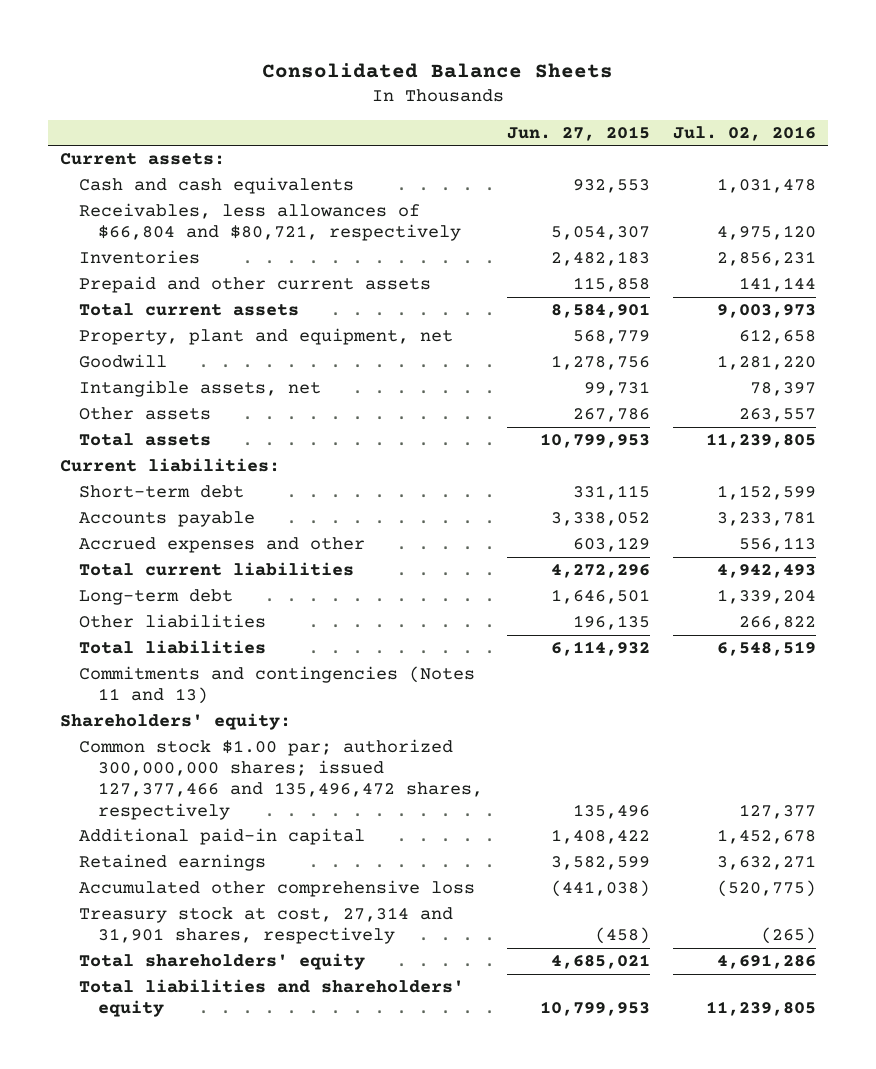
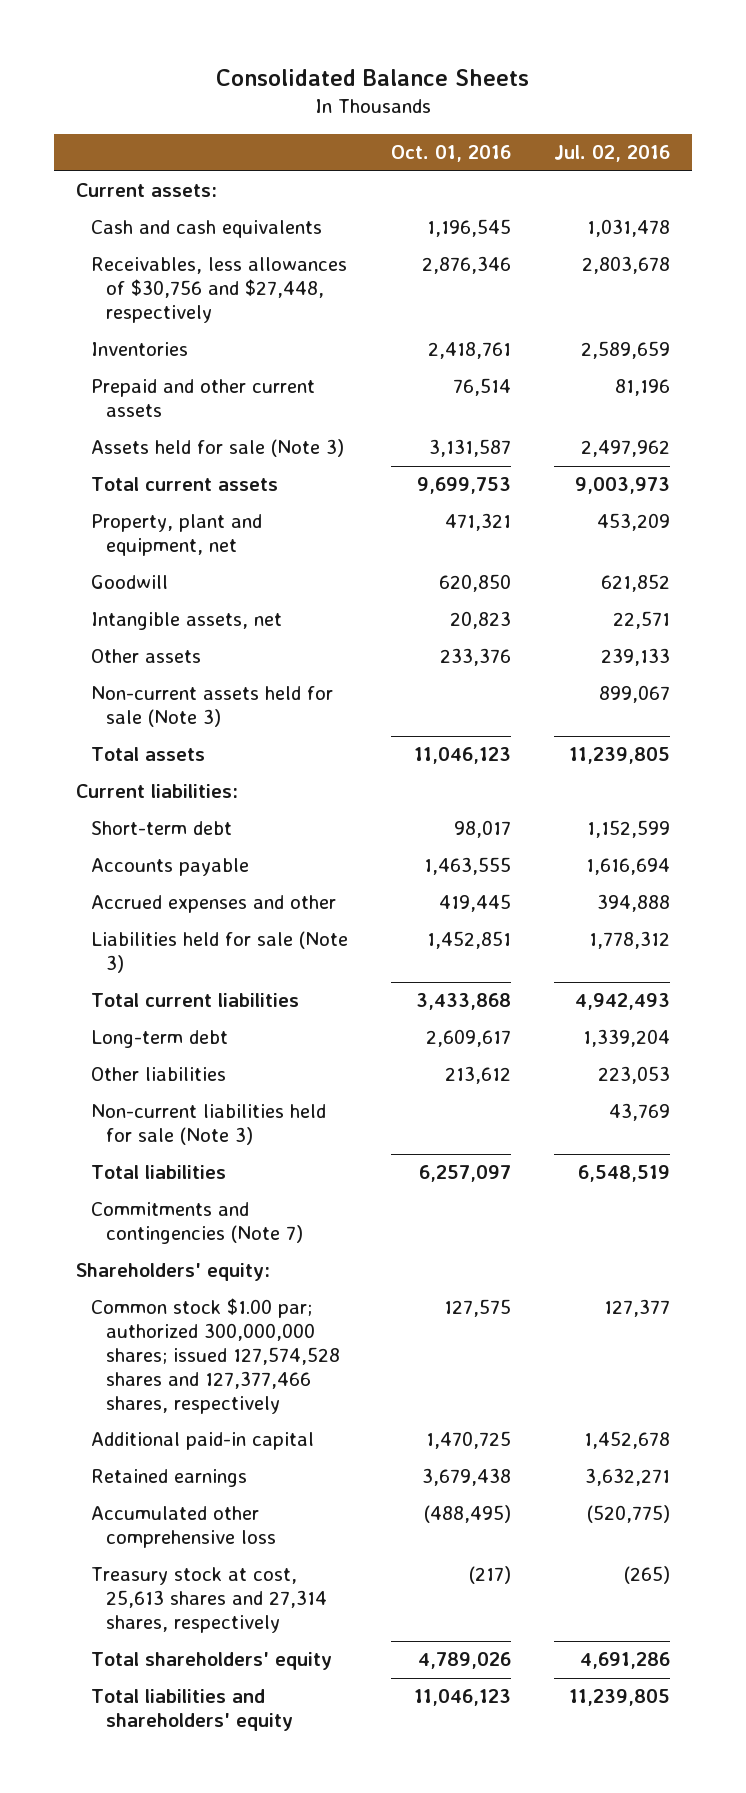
[506,125,650,141] Jun. 27, 2015 -> none
none -> [391,145,512,163] Oct. 01, 2016
[79,203,462,242] Receivables, less allowances of $66,804 and $80,721, respectively -> [91,257,348,324] Receivables, less allowances of $30,756 and $27,448, respectively
[717,225,817,241] 4,975,120 -> [582,256,671,275] 2,803,678
[717,251,817,267] 2,856,231 -> [581,341,671,360] 2,589,659
[739,277,817,293] 141,144 -> [615,379,671,397] 81,196
none -> [91,439,345,458] Assets held for sale (Note 3)
[739,329,817,345] 612,658 -> [597,513,671,532] 453,209
[717,355,817,371] 1,281,220 -> [601,574,671,593] 621,852
[750,382,817,397] 78,397 -> [613,611,671,630] 22,571
[739,408,817,423] 263,557 -> [601,648,671,667] 239,133
none -> [91,686,334,728] Non-current assets held for sale (Note 3)
[717,511,817,527] 3,233,781 -> [586,858,671,876] 1,616,694
[739,537,817,553] 556,113 -> [597,894,671,913] 394,888
none -> [91,931,349,974] Liabilities held for sale (Note 3)
[739,616,817,631] 266,822 -> [598,1066,671,1085] 223,053
none -> [91,1104,327,1146] Non-current liabilities held for sale (Note 3)
[79,666,476,705] Commitments and contingencies (Notes 11 and 13) -> [91,1202,304,1245] Commitments and contingencies (Note 7)
[79,739,484,820] Common stock $1.00 par; authorized 300,000,000 shares; issued 127,377,466 and 135,496,472 shares, respectively -> [91,1298,341,1414] Common stock $1.00 par; authorized 300,000,000 shares; issued 127,574,528 shares and 127,377,466 shares, respectively
[79,907,454,945] Treasury stock at cost, 27,314 and 31,901 shares, respectively -> [91,1567,328,1634] Treasury stock at cost, 25,613 shares and 27,314 shares, respectively

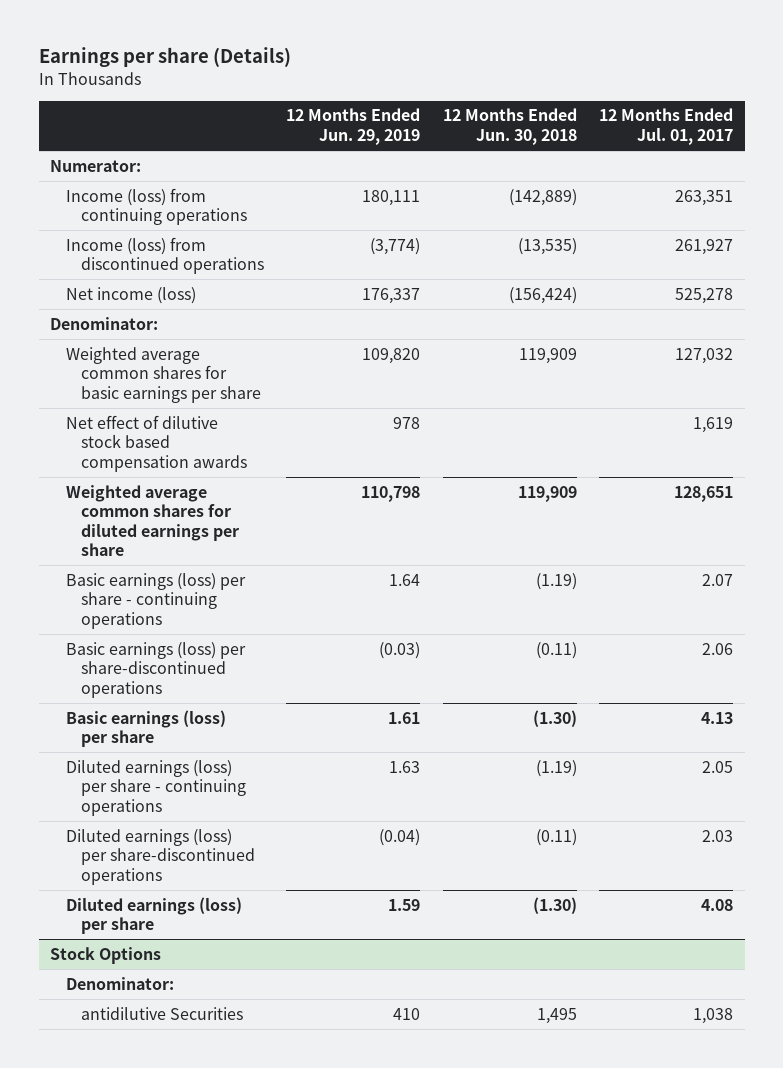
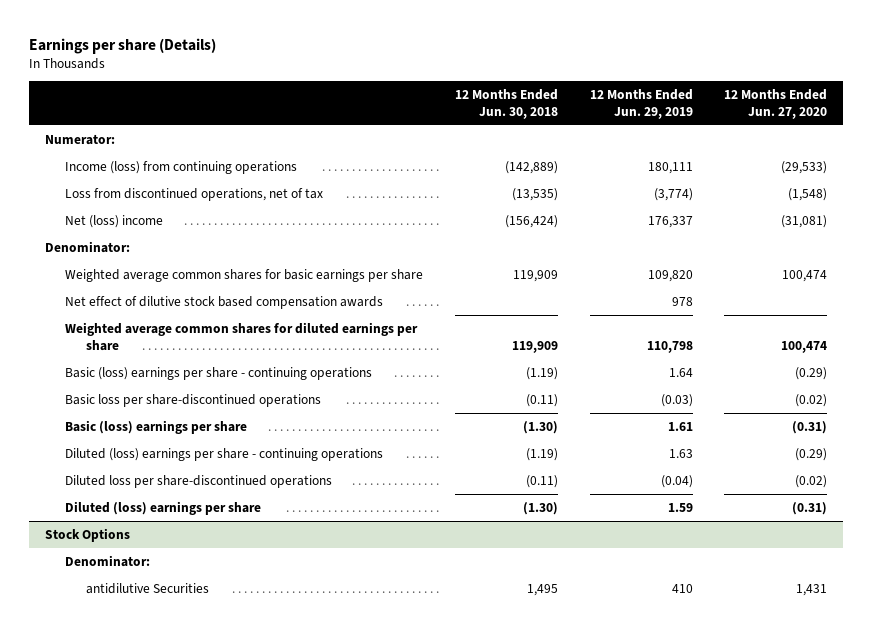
[599,108,734,146] 12 Months Ended Jul. 01, 2017 -> none
none -> [724,88,828,119] 12 Months Ended Jun. 27, 2020
[65,236,265,275] Income (loss) from discontinued operations -> [65,187,324,201] Loss from discontinued operations, net of tax
[65,286,196,304] Net income (loss) -> [65,214,164,228] Net (loss) income
[65,572,246,629] Basic earnings (loss) per share - continuing operations -> [65,366,373,380] Basic (loss) earnings per share - continuing operations
[65,641,246,698] Basic earnings (loss) per share-discontinued operations -> [65,393,322,407] Basic loss per share-discontinued operations
[65,709,226,748] Basic earnings (loss) per share -> [65,419,248,434] Basic (loss) earnings per share
[65,759,247,816] Diluted earnings (loss) per share - continuing operations -> [65,447,384,461] Diluted (loss) earnings per share - continuing operations
[65,828,256,885] Diluted earnings (loss) per share-discontinued operations -> [65,474,333,488] Diluted loss per share-discontinued operations
[65,896,242,935] Diluted earnings (loss) per share -> [65,500,262,515] Diluted (loss) earnings per share

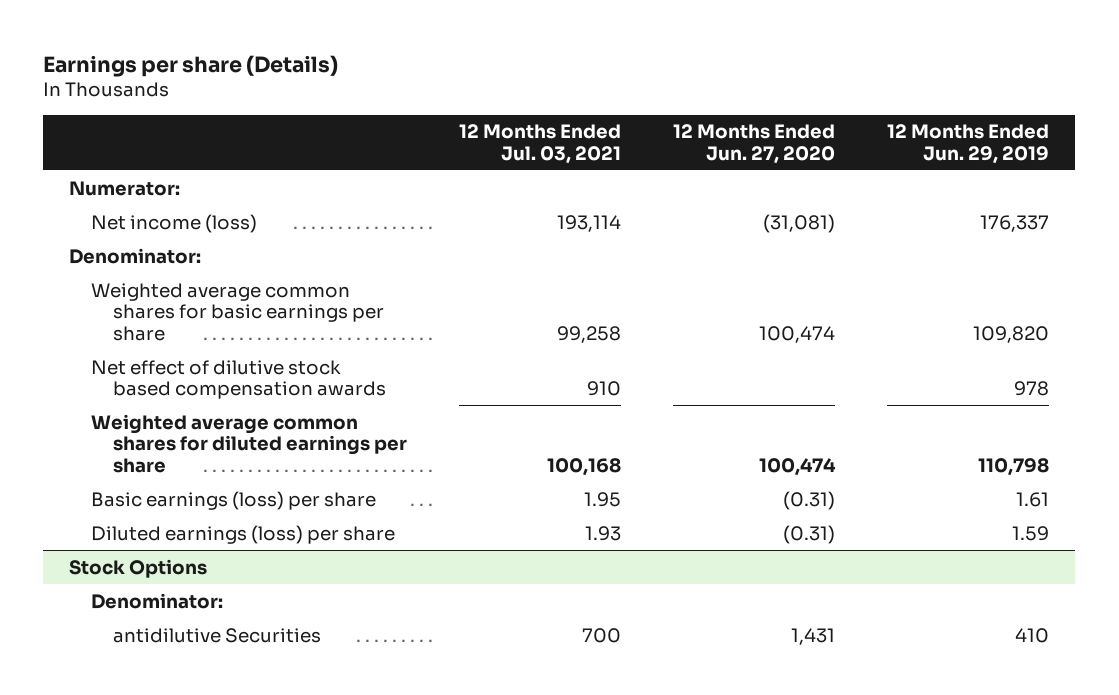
[454,88,558,119] 12 Months Ended Jun. 30, 2018 -> none
none -> [459,124,622,164] 12 Months Ended Jul. 03, 2021
[65,160,298,174] Income (loss) from continuing operations -> none
[65,187,324,201] Loss from discontinued operations, net of tax -> none
[65,214,164,228] Net (loss) income -> [91,213,258,233] Net income (loss)
[65,366,373,380] Basic (loss) earnings per share - continuing operations -> none
[65,393,322,407] Basic loss per share-discontinued operations -> none
[65,447,384,461] Diluted (loss) earnings per share - continuing operations -> none
[65,474,333,488] Diluted loss per share-discontinued operations -> none
[65,419,248,434] Basic (loss) earnings per share -> [91,490,377,510] Basic earnings (loss) per share
[65,500,262,515] Diluted (loss) earnings per share -> [91,524,396,544] Diluted earnings (loss) per share

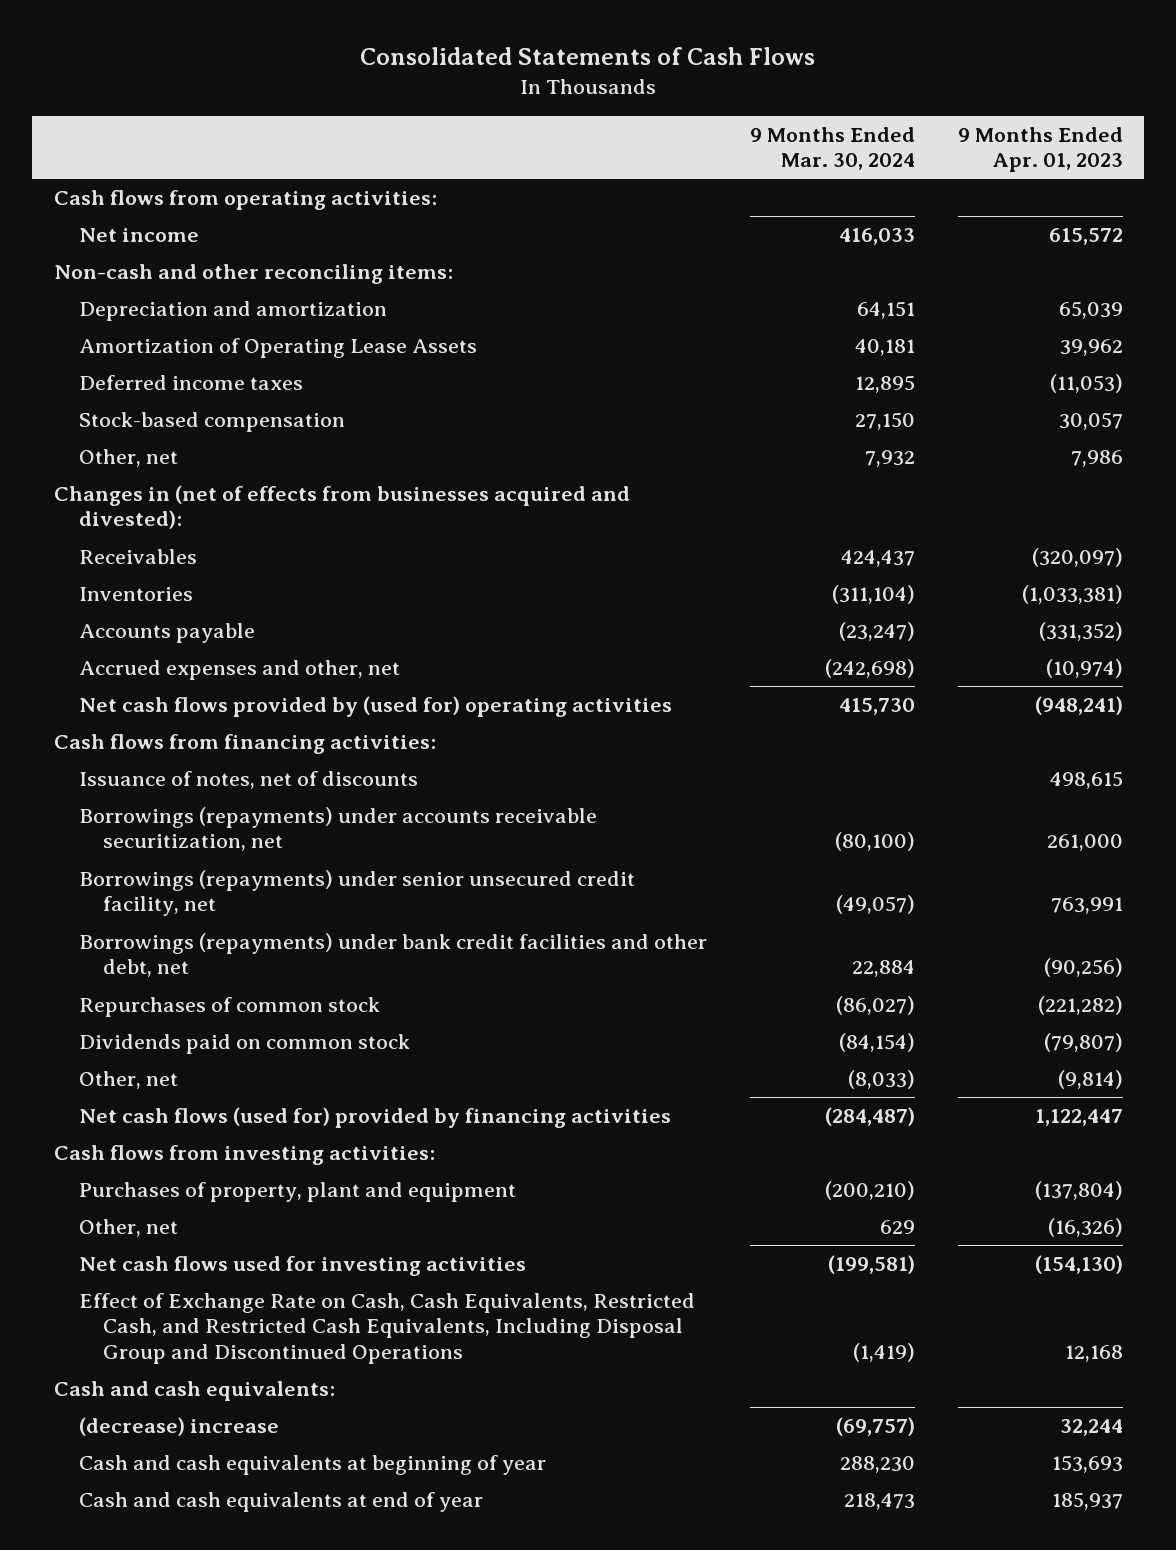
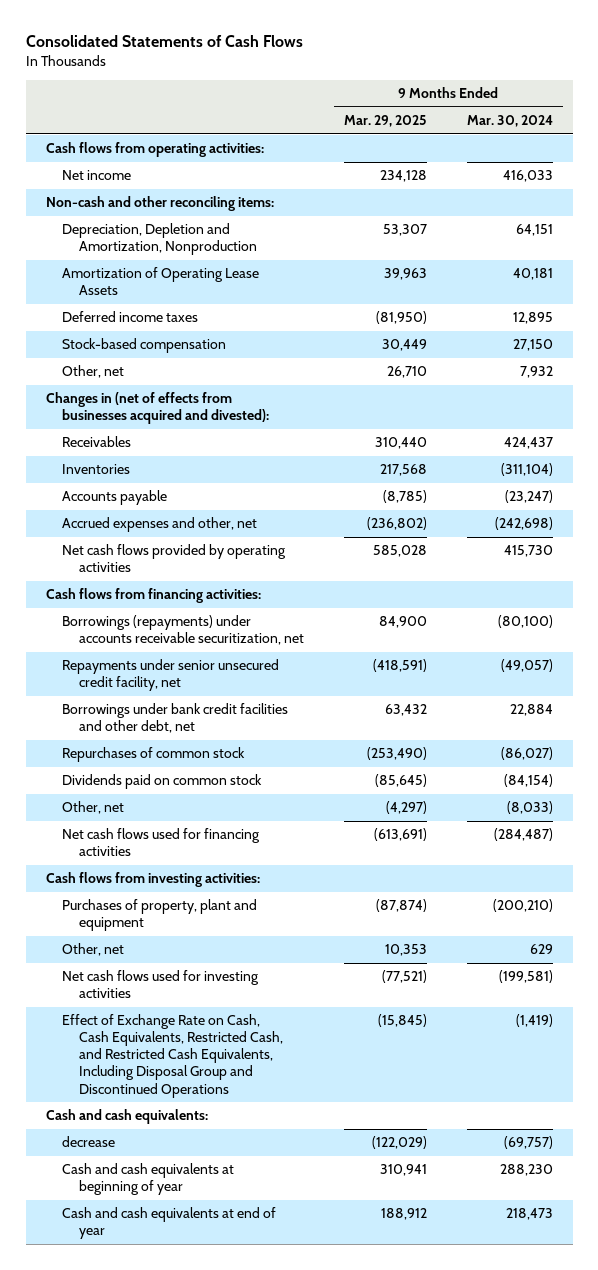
[957,126,1123,173] 9 Months Ended Apr. 01, 2023 -> none
none -> [344,115,428,128] Mar. 29, 2025
[78,301,387,322] Depreciation and amortization -> [62,223,258,256] Depreciation, Depletion and Amortization, Nonproduction
[78,696,672,718] Net cash flows provided by (used for) operating activities -> [62,544,287,573] Net cash flows provided by operating activities
[78,771,418,790] Issuance of notes, net of discounts -> none
[78,870,635,917] Borrowings (repayments) under senior unsecured credit facility, net -> [62,659,280,692] Repayments under senior unsecured credit facility, net
[78,933,707,978] Borrowings (repayments) under bank credit facilities and other debt, net -> [62,703,289,734] Borrowings under bank credit facilities and other debt, net
[78,1107,671,1129] Net cash flows (used for) provided by financing activities -> [62,828,261,857] Net cash flows used for financing activities
[78,1417,279,1437] (decrease) increase -> [62,1136,116,1148] decrease

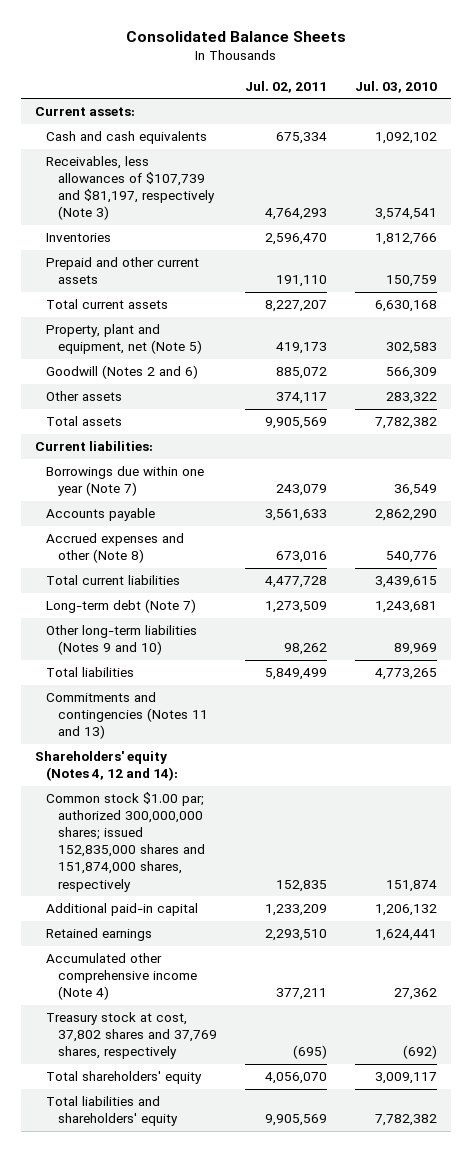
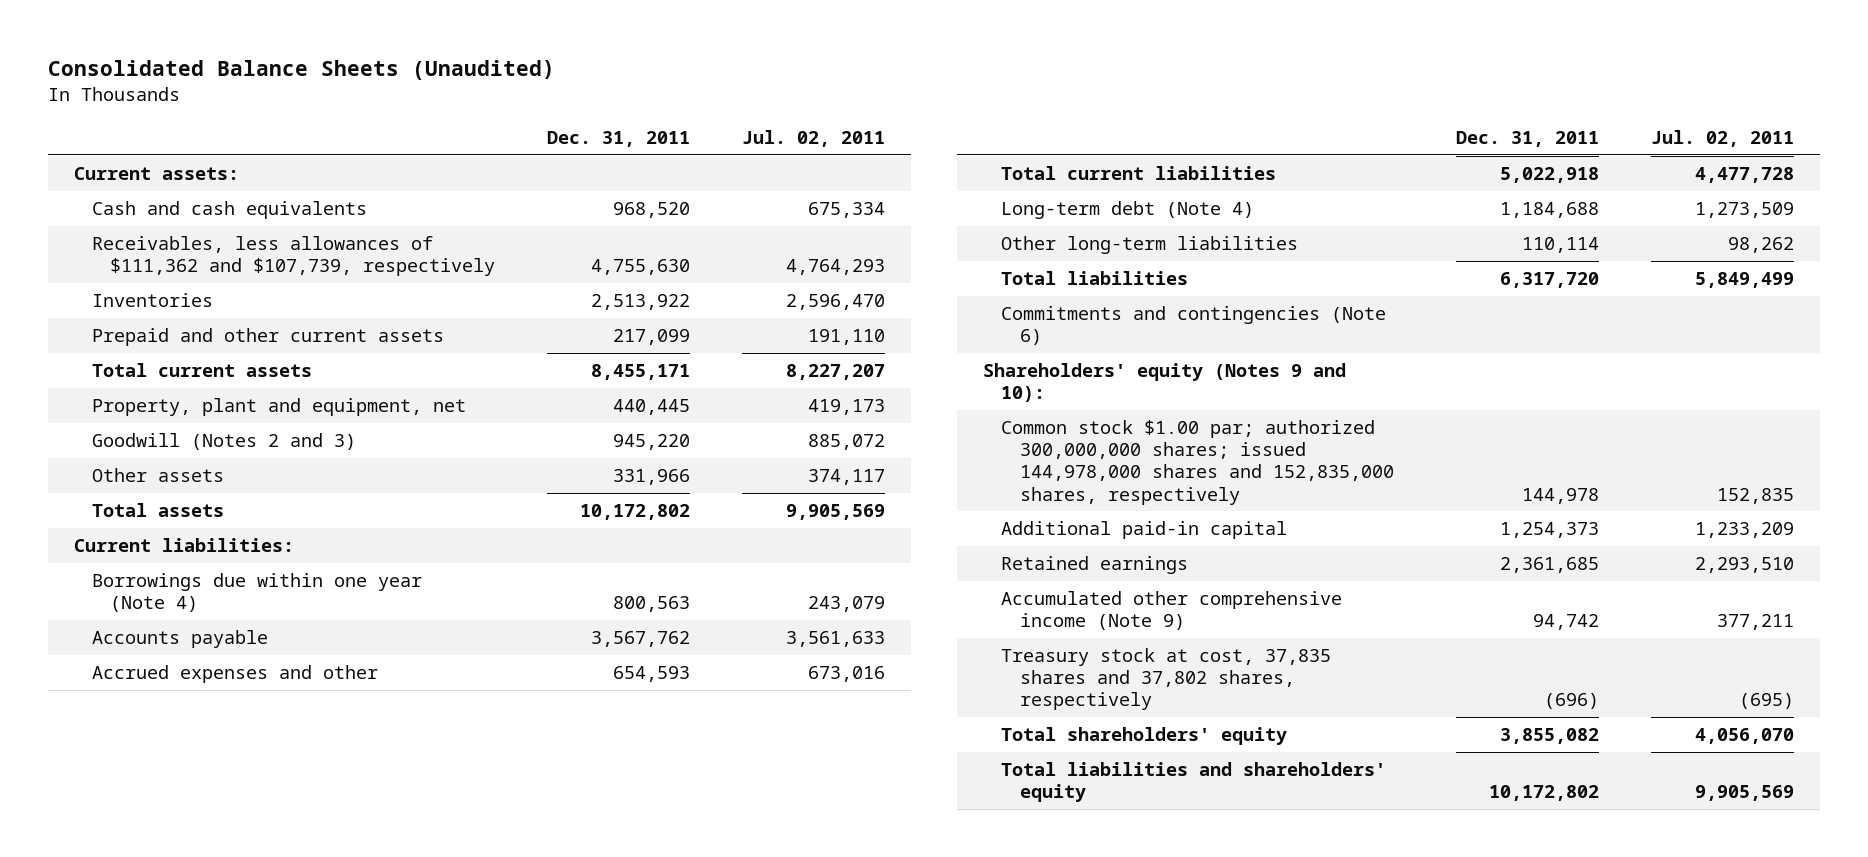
[125,30,346,42] Consolidated Balance Sheets -> [47,60,555,81] Consolidated Balance Sheets (Unaudited)
[354,80,437,93] Jul. 03, 2010 -> none
none -> [547,130,691,147] Dec. 31, 2011
[46,156,215,221] Receivables, less allowances of $107,739 and $81,197, respectively (Note 3) -> [91,236,496,277] Receivables, less allowances of $111,362 and $107,739, respectively
[46,324,202,355] Property, plant and equipment, net (Note 5) -> [91,398,466,417] Property, plant and equipment, net
[46,365,199,380] Goodwill (Notes 2 and 6) -> [91,433,356,451] Goodwill (Notes 2 and 3)
[46,466,205,497] Borrowings due within one year (Note 7) -> [91,573,422,613] Borrowings due within one year (Note 4)
[46,533,185,564] Accrued expenses and other (Note 8) -> [91,665,378,684] Accrued expenses and other
[46,599,197,614] Long-term debt (Note 7) -> [1001,201,1255,220] Long-term debt (Note 4)
[46,625,198,656] Other long-term liabilities (Notes 9 and 10) -> [1001,236,1299,255] Other long-term liabilities
[46,692,208,740] Commitments and contingencies (Notes 11 and 13) -> [1001,306,1387,346] Commitments and contingencies (Note 6)
[35,751,179,782] Shareholders' equity (Notes 4, 12 and 14): -> [982,363,1346,403] Shareholders' equity (Notes 9 and 10):
[46,792,205,892] Common stock $1.00 par; authorized 300,000,000 shares; issued 152,835,000 shares and 151,874,000 shares, respectively -> [1001,420,1394,505] Common stock $1.00 par; authorized 300,000,000 shares; issued 144,978,000 shares and 152,835,000 shares, respectively
[46,953,197,1001] Accumulated other comprehensive income (Note 4) -> [1001,591,1343,631] Accumulated other comprehensive income (Note 9)
[46,1012,217,1060] Treasury stock at cost, 37,802 shares and 37,769 shares, respectively -> [1001,648,1332,711] Treasury stock at cost, 37,835 shares and 37,802 shares, respectively

